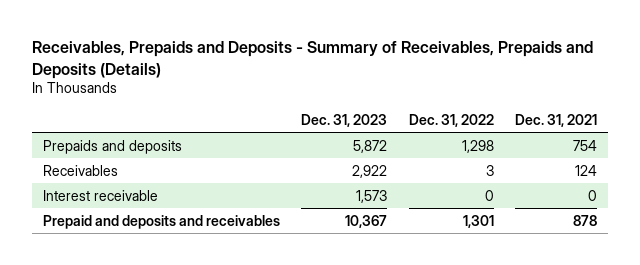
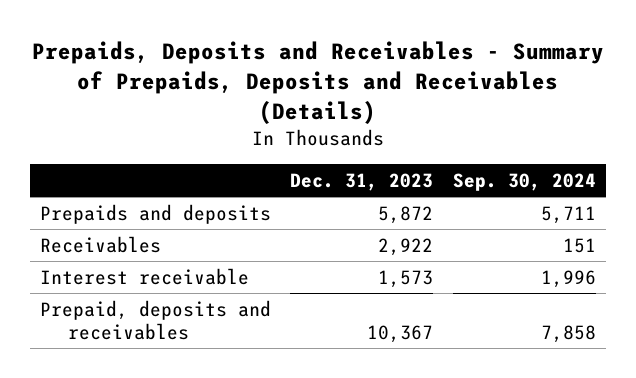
[31,41,593,79] Receivables, Prepaids and Deposits - Summary of Receivables, Prepaids and Deposits (Details) -> [31,41,604,124] Prepaids, Deposits and Receivables - Summary of Prepaids, Deposits and Receivables (Details)
[408,113,494,127] Dec. 31, 2022 -> none
[515,113,598,127] Dec. 31, 2021 -> none
none -> [453,172,597,191] Sep. 30, 2024
[42,214,280,229] Prepaid and deposits and receivables -> [39,299,271,340] Prepaid, deposits and receivables

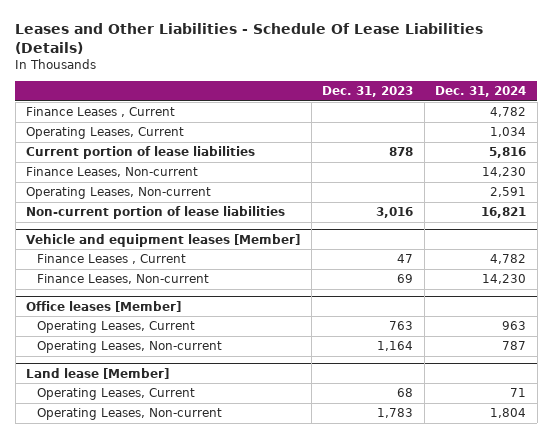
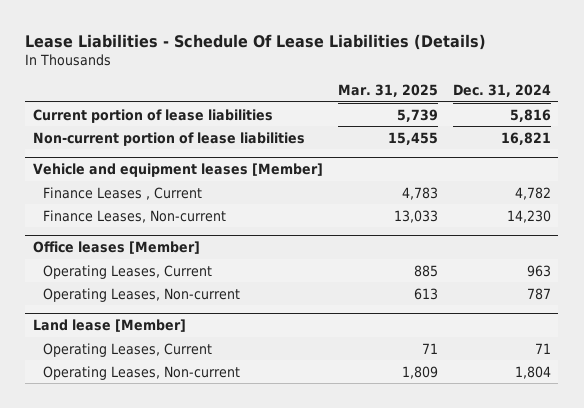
[15,22,484,54] Leases and Other Liabilities - Schedule Of Lease Liabilities (Details) -> [25,33,487,50] Lease Liabilities - Schedule Of Lease Liabilities (Details)
[322,86,414,98] Dec. 31, 2023 -> none
none -> [337,84,438,98] Mar. 31, 2025
[26,107,176,118] Finance Leases , Current -> none
[26,127,185,140] Operating Leases, Current -> none
[26,167,199,178] Finance Leases, Non-current -> none
[26,187,212,200] Operating Leases, Non-current -> none

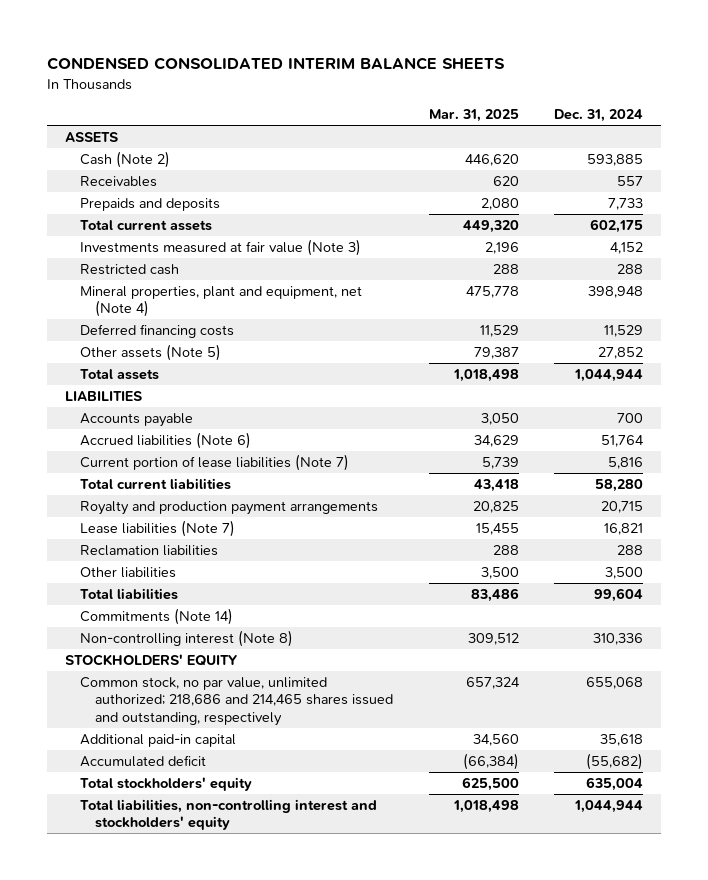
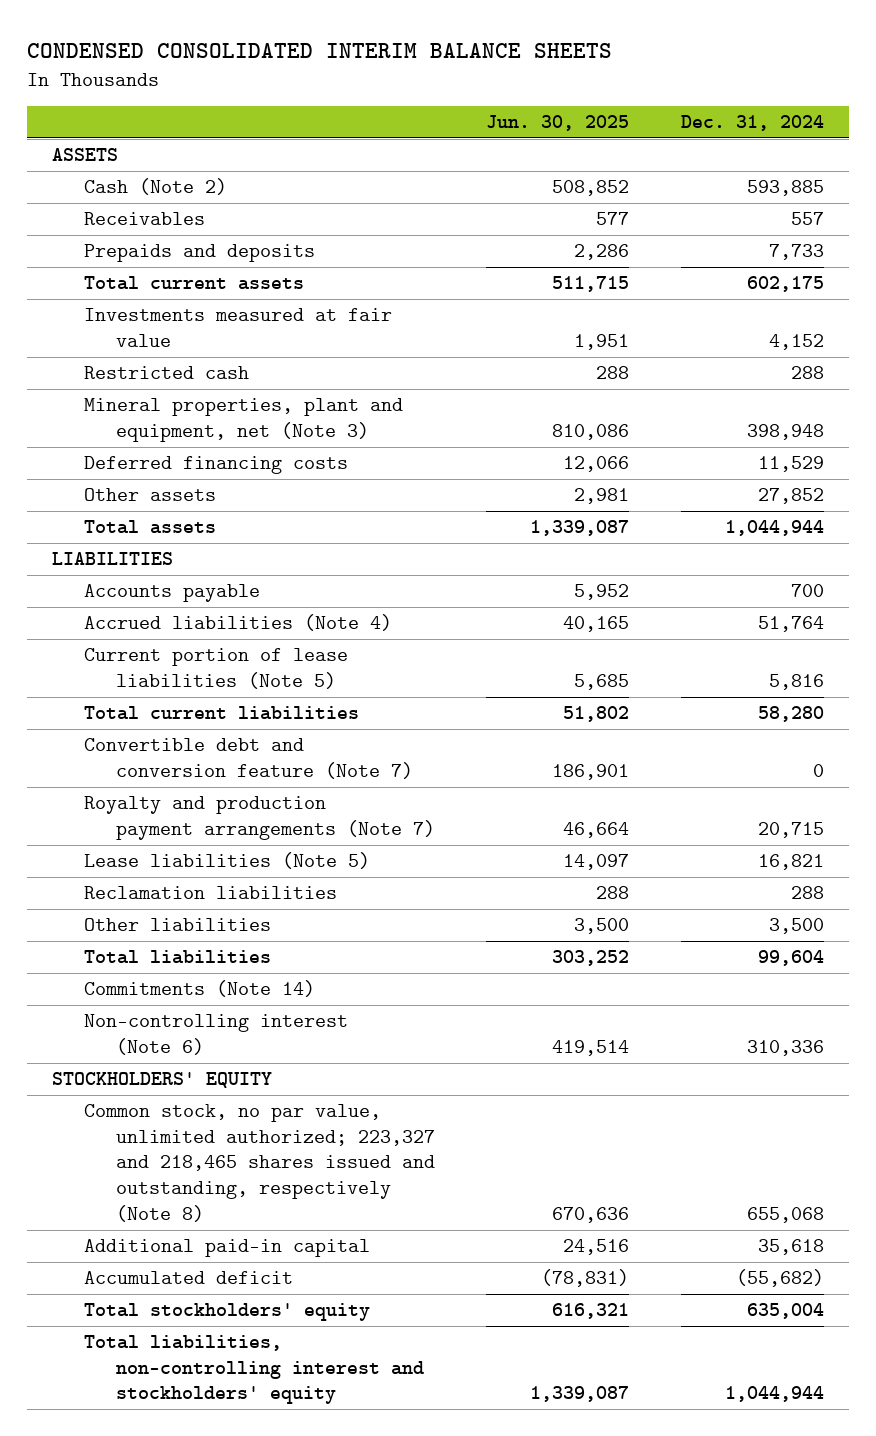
[428,109,519,123] Mar. 31, 2025 -> none
none -> [486,115,630,132] Jun. 30, 2025
[80,238,362,256] Investments measured at fair value (Note 3) -> [84,308,393,347] Investments measured at fair value
[80,285,363,318] Mineral properties, plant and equipment, net (Note 4) -> [84,398,404,442] Mineral properties, plant and equipment, net (Note 3)
[80,343,222,361] Other assets (Note 5) -> [84,488,217,502] Other assets
[80,431,252,449] Accrued liabilities (Note 6) -> [84,614,393,632] Accrued liabilities (Note 4)
[80,453,350,471] Current portion of lease liabilities (Note 7) -> [84,648,349,689] Current portion of lease liabilities (Note 5)
none -> [84,738,414,779] Convertible debt and conversion feature (Note 7)
[80,500,379,515] Royalty and production payment arrangements -> [84,796,436,840] Royalty and production payment arrangements (Note 7)
[80,519,236,537] Lease liabilities (Note 7) -> [84,852,371,870] Lease liabilities (Note 5)
[80,629,294,647] Non-controlling interest (Note 8) -> [84,1014,349,1055] Non-controlling interest (Note 6)
[80,676,394,726] Common stock, no par value, unlimited authorized; 218,686 and 214,465 shares issued and outstanding, respectively -> [84,1104,436,1222] Common stock, no par value, unlimited authorized; 223,327 and 218,465 shares issued and outstanding, respectively (Note 8)

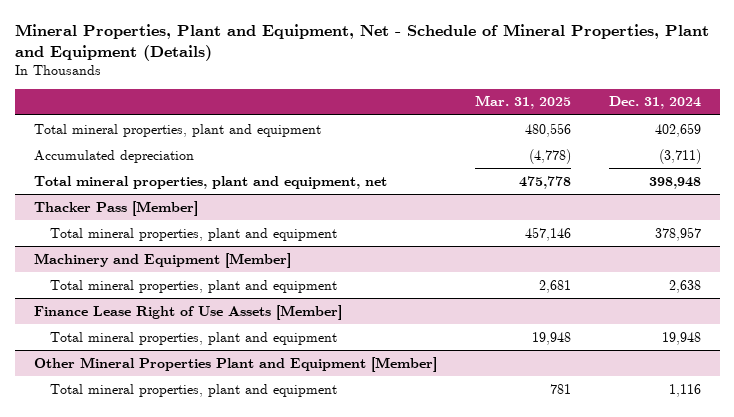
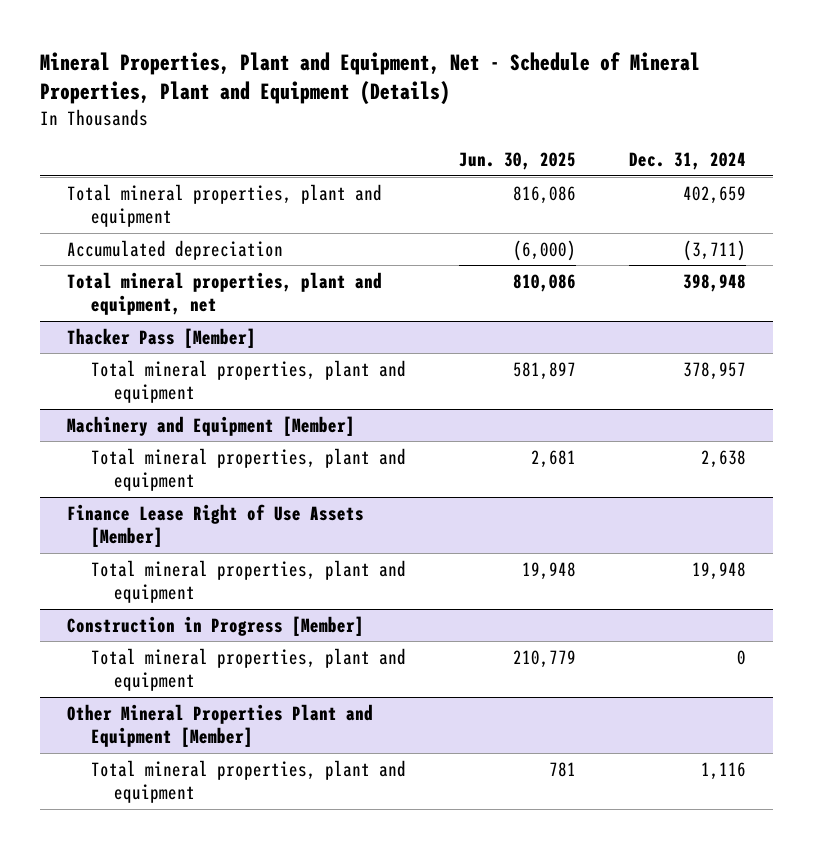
[474,95,571,110] Mar. 31, 2025 -> none
none -> [458,152,576,171] Jun. 30, 2025
none -> [66,615,364,636] Construction in Progress [Member]
none -> [90,647,406,692] Total mineral properties, plant and equipment

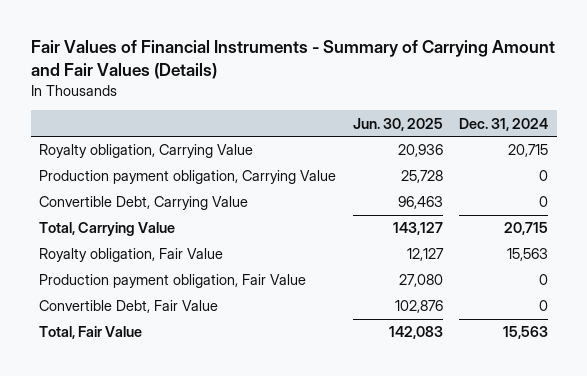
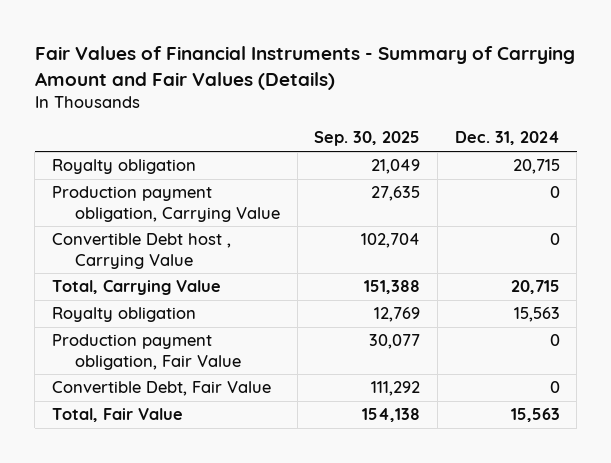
[352,117,443,131] Jun. 30, 2025 -> none
none -> [314,131,421,147] Sep. 30, 2025
[38,144,253,159] Royalty obligation, Carrying Value -> [51,159,196,175] Royalty obligation
[38,196,248,211] Convertible Debt, Carrying Value -> [51,233,231,269] Convertible Debt host , Carrying Value
[38,248,223,263] Royalty obligation, Fair Value -> [51,307,196,323] Royalty obligation

